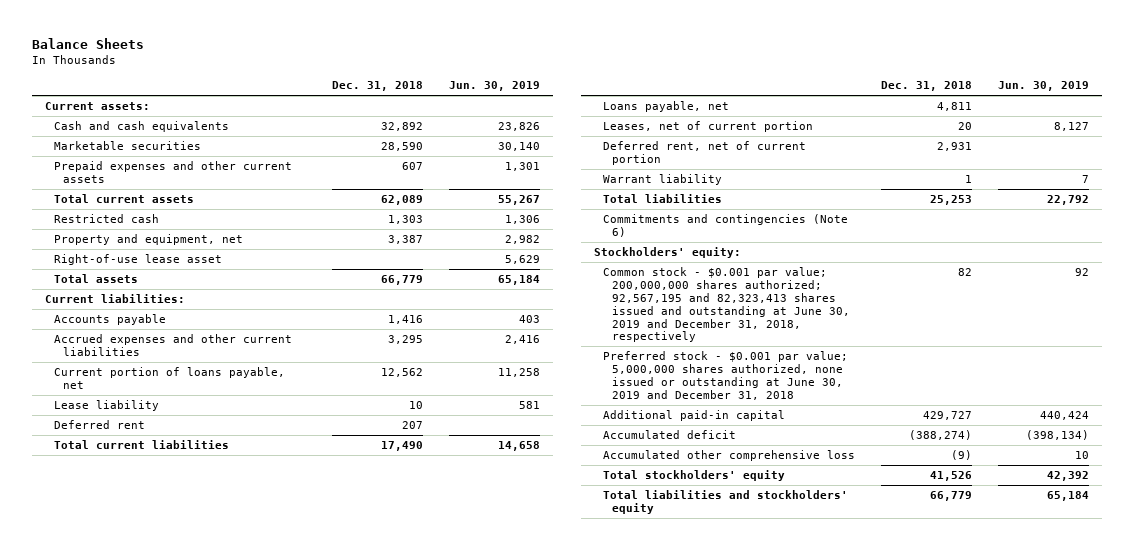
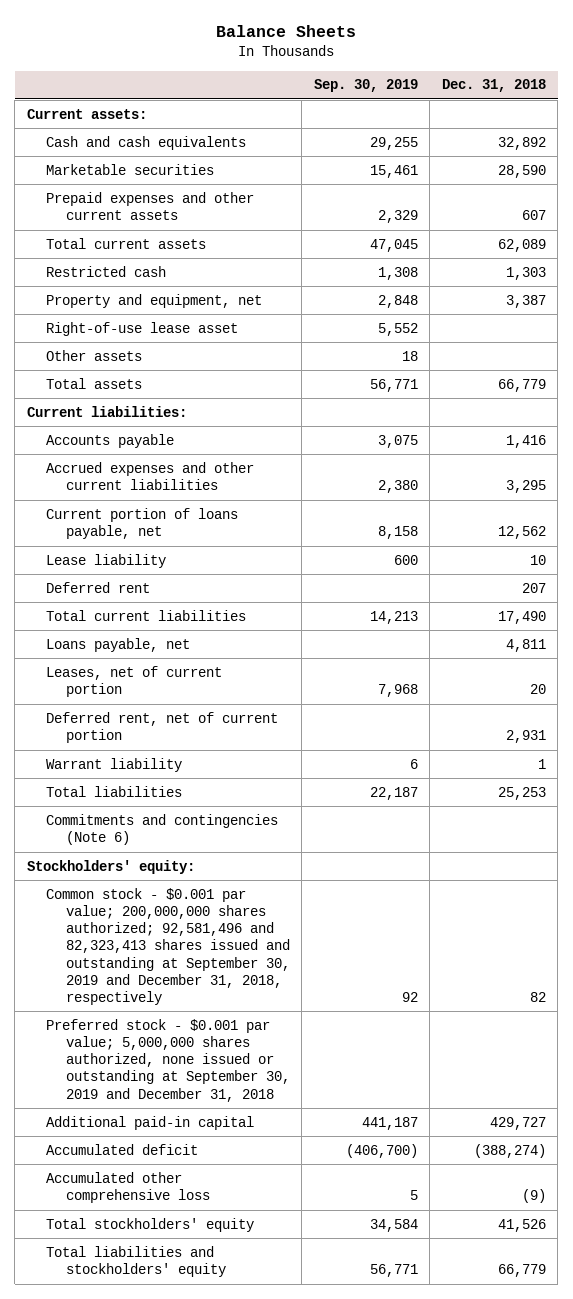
[448,81,540,92] Jun. 30, 2019 -> none
none -> [313,79,418,93] Sep. 30, 2019
none -> [46,349,143,361] Other assets
[602,266,850,343] Common stock - $0.001 par value; 200,000,000 shares authorized; 92,567,195 and 82,323,413 shares issued and outstanding at June 30, 2019 and December 31, 2018, respectively -> [46,887,290,1005] Common stock - $0.001 par value; 200,000,000 shares authorized; 92,581,496 and 82,323,413 shares issued and outstanding at September 30, 2019 and December 31, 2018, respectively
[602,350,848,400] Preferred stock - $0.001 par value; 5,000,000 shares authorized, none issued or outstanding at June 30, 2019 and December 31, 2018 -> [46,1018,290,1102] Preferred stock - $0.001 par value; 5,000,000 shares authorized, none issued or outstanding at September 30, 2019 and December 31, 2018

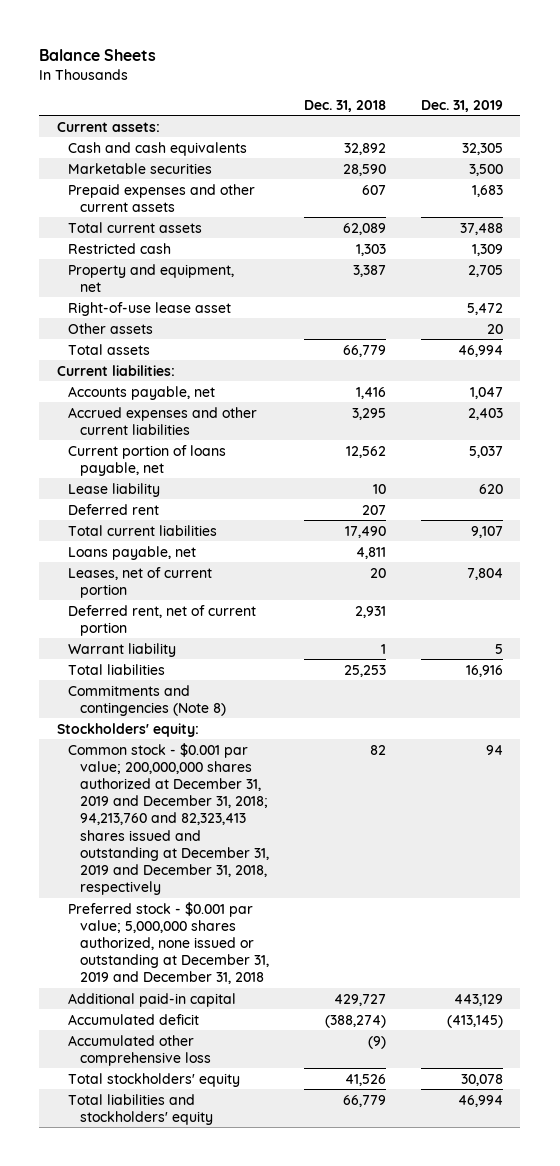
[313,79,418,93] Sep. 30, 2019 -> none
none -> [420,99,503,112] Dec. 31, 2019
[46,433,175,448] Accounts payable -> [68,385,216,400] Accounts payable, net
[46,813,279,846] Commitments and contingencies (Note 6) -> [68,684,226,716] Commitments and contingencies (Note 8)
[46,887,290,1005] Common stock - $0.001 par value; 200,000,000 shares authorized; 92,581,496 and 82,323,413 shares issued and outstanding at September 30, 2019 and December 31, 2018, respectively -> [68,742,269,896] Common stock - $0.001 par value; 200,000,000 shares authorized at December 31, 2019 and December 31, 2018; 94,213,760 and 82,323,413 shares issued and outstanding at December 31, 2019 and December 31, 2018, respectively
[46,1018,290,1102] Preferred stock - $0.001 par value; 5,000,000 shares authorized, none issued or outstanding at September 30, 2019 and December 31, 2018 -> [68,901,269,985] Preferred stock - $0.001 par value; 5,000,000 shares authorized, none issued or outstanding at December 31, 2019 and December 31, 2018

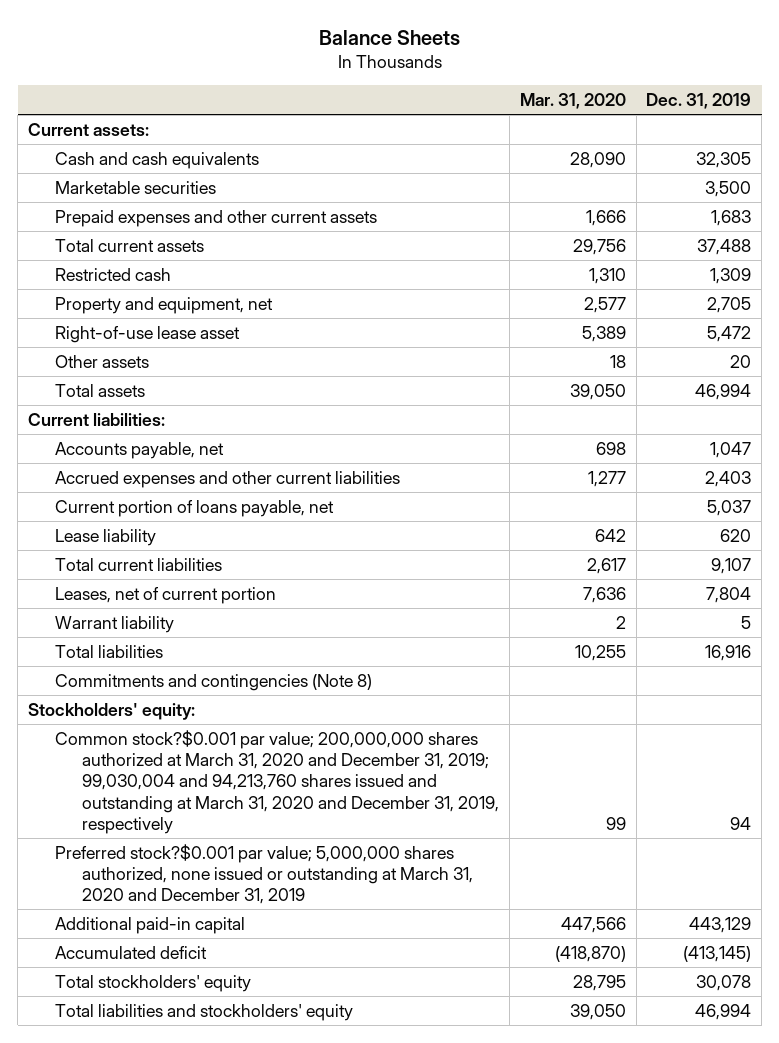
[303,99,386,112] Dec. 31, 2018 -> none
none -> [519,92,626,109] Mar. 31, 2020
[68,503,160,515] Deferred rent -> none
[68,545,197,560] Loans payable, net -> none
[68,604,257,636] Deferred rent, net of current portion -> none
[68,742,269,896] Common stock - $0.001 par value; 200,000,000 shares authorized at December 31, 2019 and December 31, 2018; 94,213,760 and 82,323,413 shares issued and outstanding at December 31, 2019 and December 31, 2018, respectively -> [54,729,499,834] Common stock?$0.001 par value; 200,000,000 shares authorized at March 31, 2020 and December 31, 2019; 99,030,004 and 94,213,760 shares issued and outstanding at March 31, 2020 and December 31, 2019, respectively
[68,901,269,985] Preferred stock - $0.001 par value; 5,000,000 shares authorized, none issued or outstanding at December 31, 2019 and December 31, 2018 -> [54,843,473,905] Preferred stock?$0.001 par value; 5,000,000 shares authorized, none issued or outstanding at March 31, 2020 and December 31, 2019
[68,1034,211,1066] Accumulated other comprehensive loss -> none

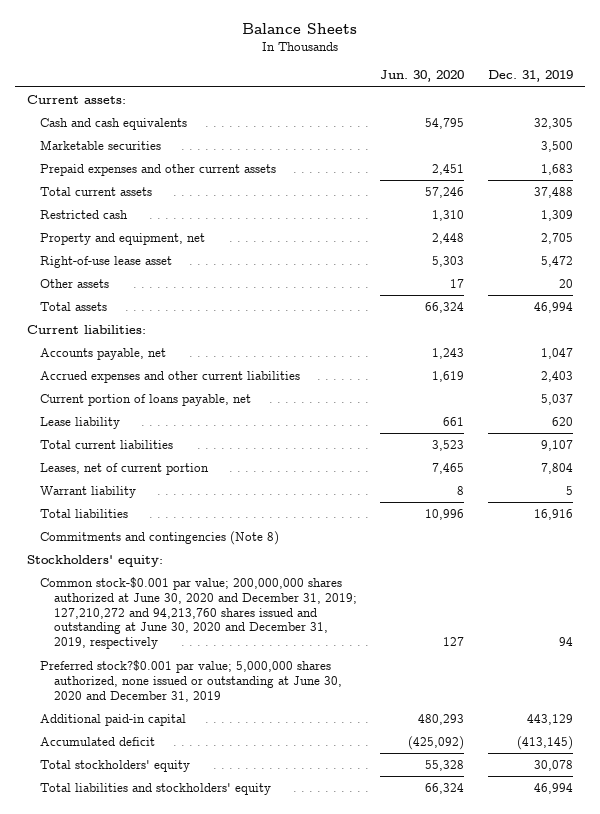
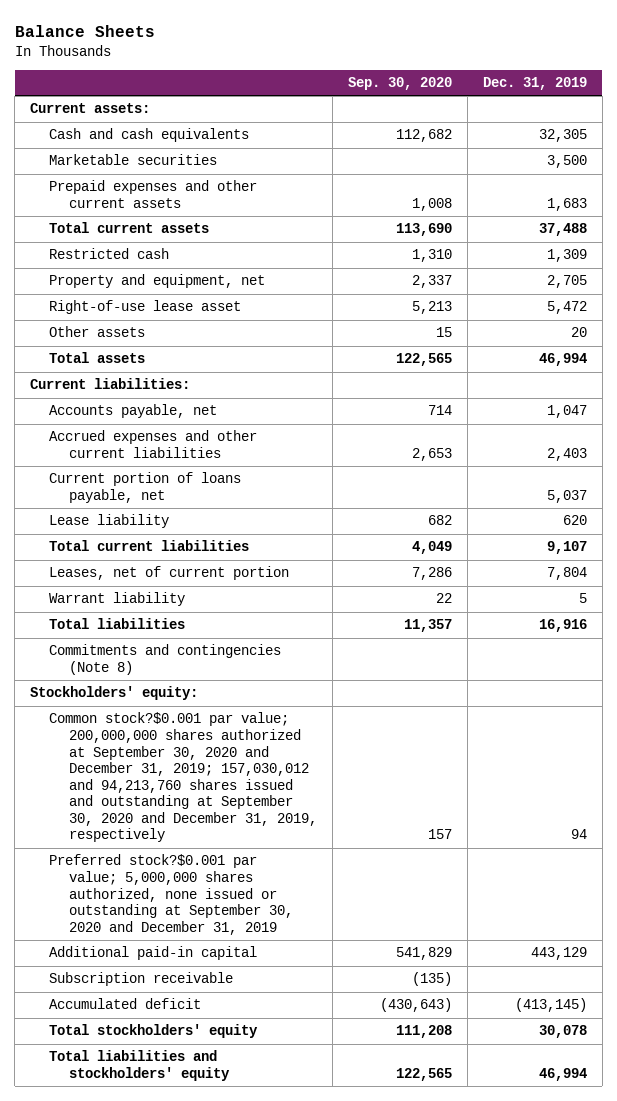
[380,70,465,83] Jun. 30, 2020 -> none
none -> [347,77,452,91] Sep. 30, 2020
[40,576,357,650] Common stock-$0.001 par value; 200,000,000 shares authorized at June 30, 2020 and December 31, 2019; 127,210,272 and 94,213,760 shares issued and outstanding at June 30, 2020 and December 31, 2019, respectively -> [49,712,317,843] Common stock?$0.001 par value; 200,000,000 shares authorized at September 30, 2020 and December 31, 2019; 157,030,012 and 94,213,760 shares issued and outstanding at September 30, 2020 and December 31, 2019, respectively
[40,659,342,702] Preferred stock?$0.001 par value; 5,000,000 shares authorized, none issued or outstanding at June 30, 2020 and December 31, 2019 -> [49,854,293,935] Preferred stock?$0.001 par value; 5,000,000 shares authorized, none issued or outstanding at September 30, 2020 and December 31, 2019
none -> [49,972,234,987] Subscription receivable

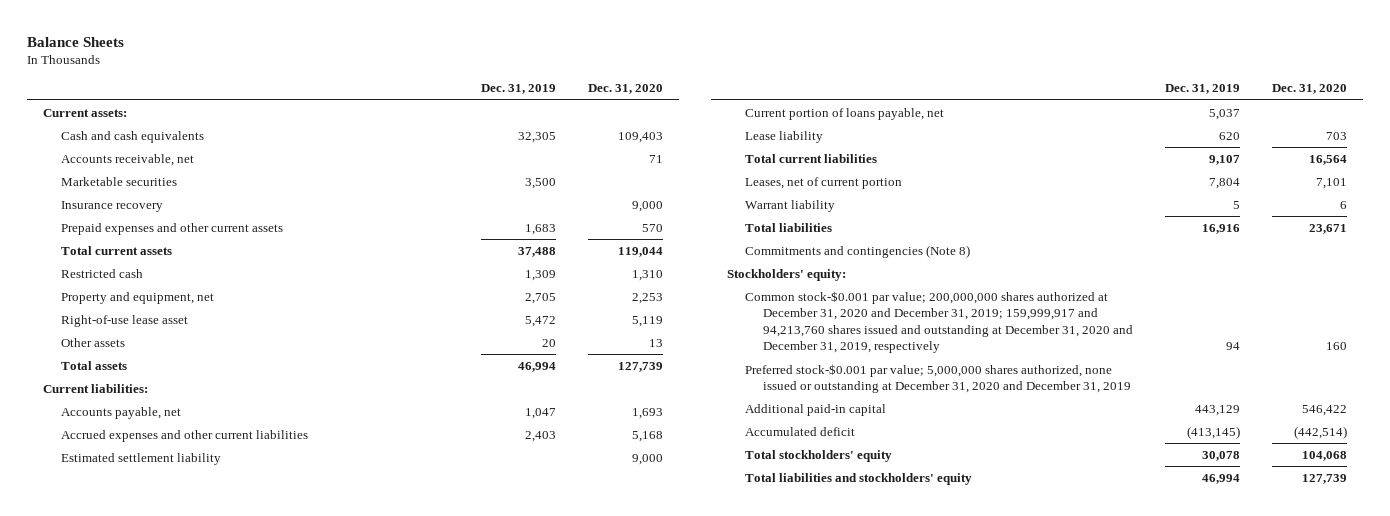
[347,77,452,91] Sep. 30, 2020 -> none
none -> [587,84,663,95] Dec. 31, 2020
none -> [60,153,194,166] Accounts receivable, net
none -> [60,200,163,212] Insurance recovery
none -> [60,452,221,465] Estimated settlement liability
[49,712,317,843] Common stock?$0.001 par value; 200,000,000 shares authorized at September 30, 2020 and December 31, 2019; 157,030,012 and 94,213,760 shares issued and outstanding at September 30, 2020 and December 31, 2019, respectively -> [745,290,1133,354] Common stock-$0.001 par value; 200,000,000 shares authorized at December 31, 2020 and December 31, 2019; 159,999,917 and 94,213,760 shares issued and outstanding at December 31, 2020 and December 31, 2019, respectively
[49,854,293,935] Preferred stock?$0.001 par value; 5,000,000 shares authorized, none issued or outstanding at September 30, 2020 and December 31, 2019 -> [745,363,1131,394] Preferred stock-$0.001 par value; 5,000,000 shares authorized, none issued or outstanding at December 31, 2020 and December 31, 2019
[49,972,234,987] Subscription receivable -> none

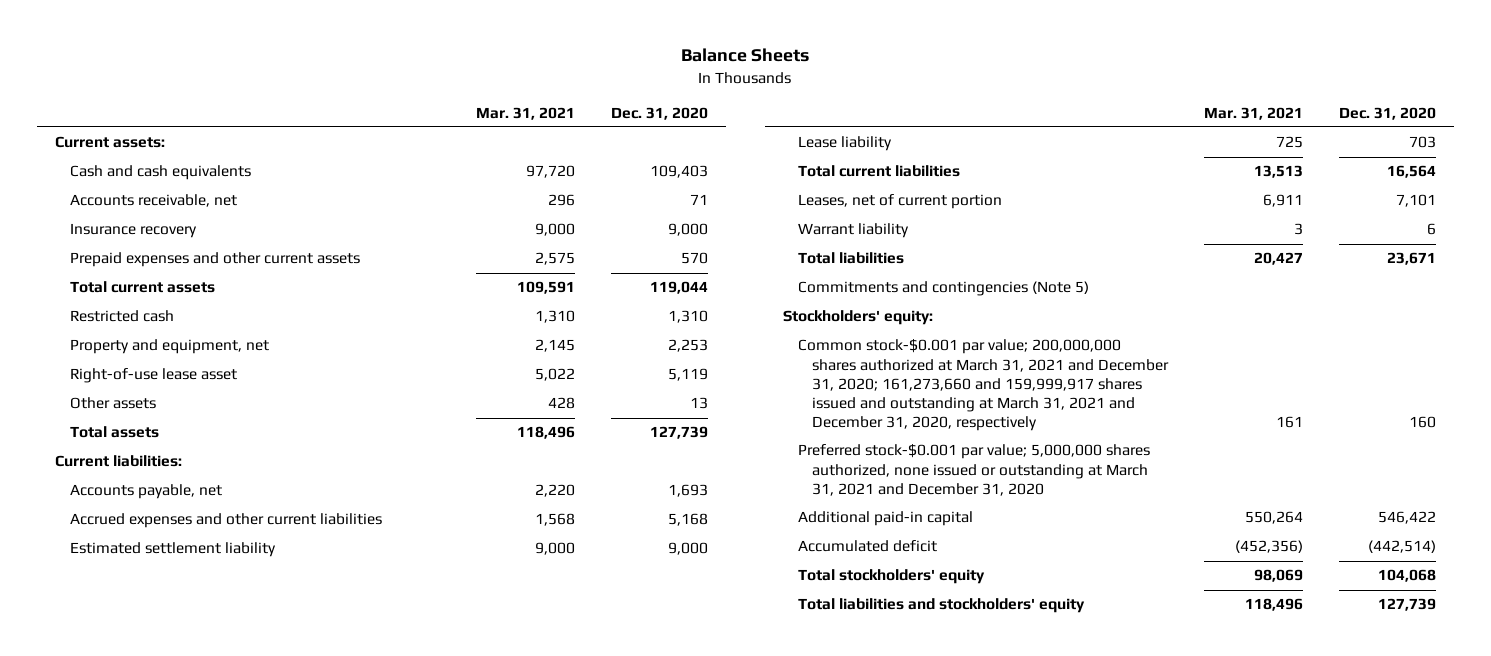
[480,84,556,95] Dec. 31, 2019 -> none
none -> [476,106,576,120] Mar. 31, 2021
[60,176,177,186] Marketable securities -> none
[745,107,945,120] Current portion of loans payable, net -> none
[745,244,971,258] Commitments and contingencies (Note 8) -> [797,281,1089,297] Commitments and contingencies (Note 5)
[745,290,1133,354] Common stock-$0.001 par value; 200,000,000 shares authorized at December 31, 2020 and December 31, 2019; 159,999,917 and 94,213,760 shares issued and outstanding at December 31, 2020 and December 31, 2019, respectively -> [797,339,1170,432] Common stock-$0.001 par value; 200,000,000 shares authorized at March 31, 2021 and December 31, 2020; 161,273,660 and 159,999,917 shares issued and outstanding at March 31, 2021 and December 31, 2020, respectively
[745,363,1131,394] Preferred stock-$0.001 par value; 5,000,000 shares authorized, none issued or outstanding at December 31, 2020 and December 31, 2019 -> [797,444,1150,496] Preferred stock-$0.001 par value; 5,000,000 shares authorized, none issued or outstanding at March 31, 2021 and December 31, 2020

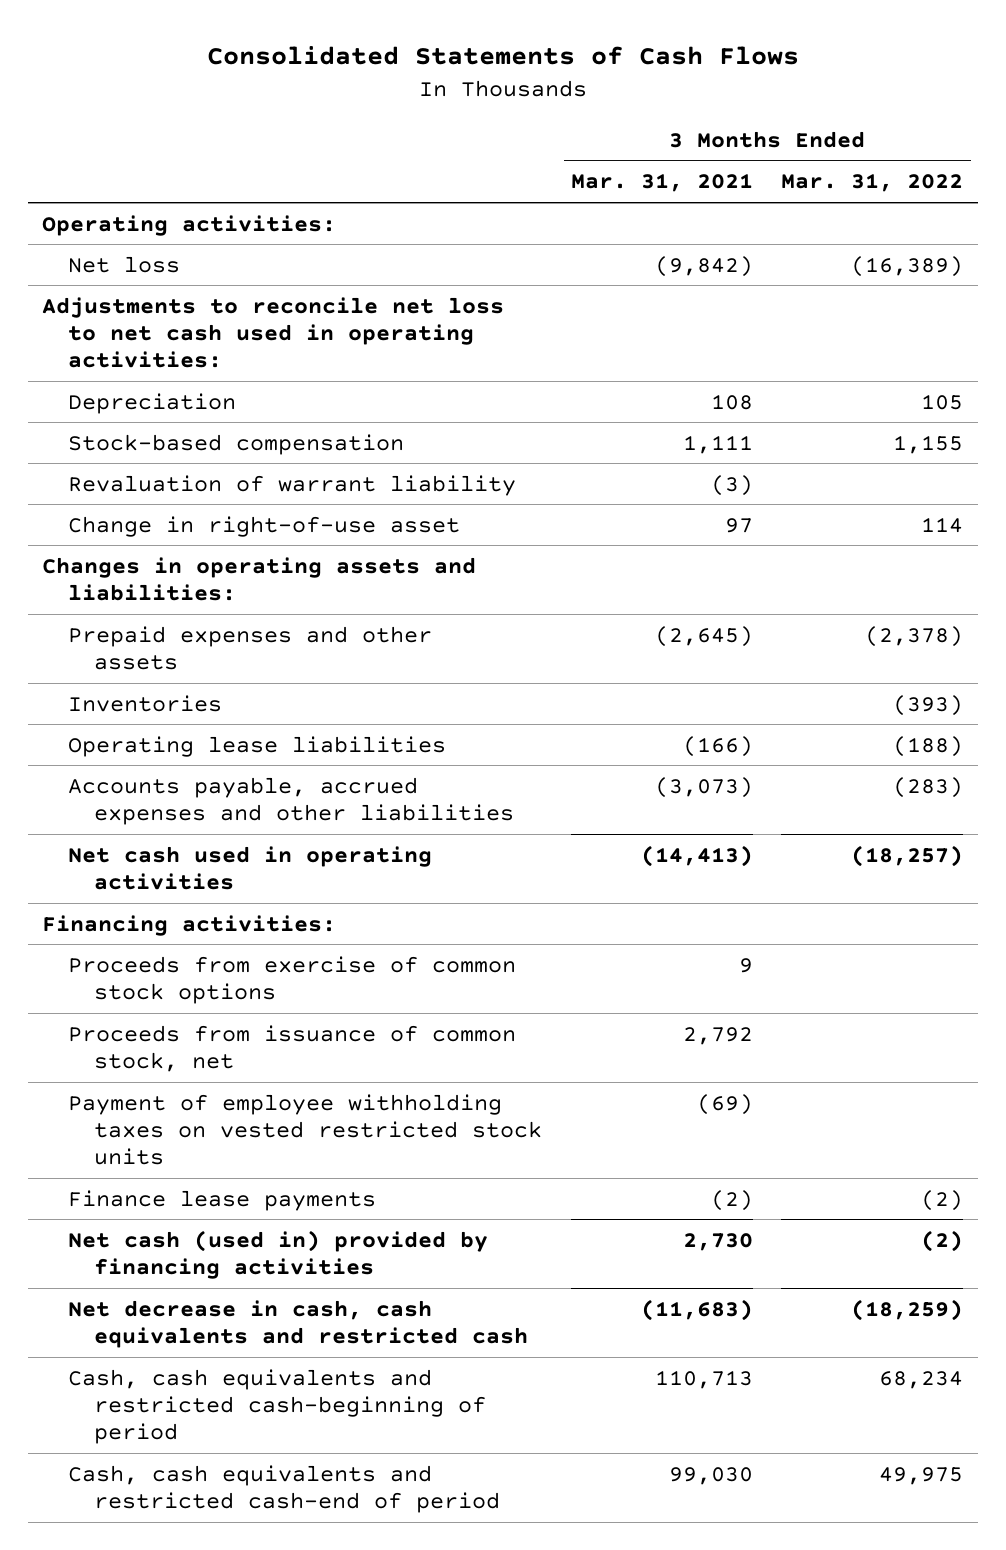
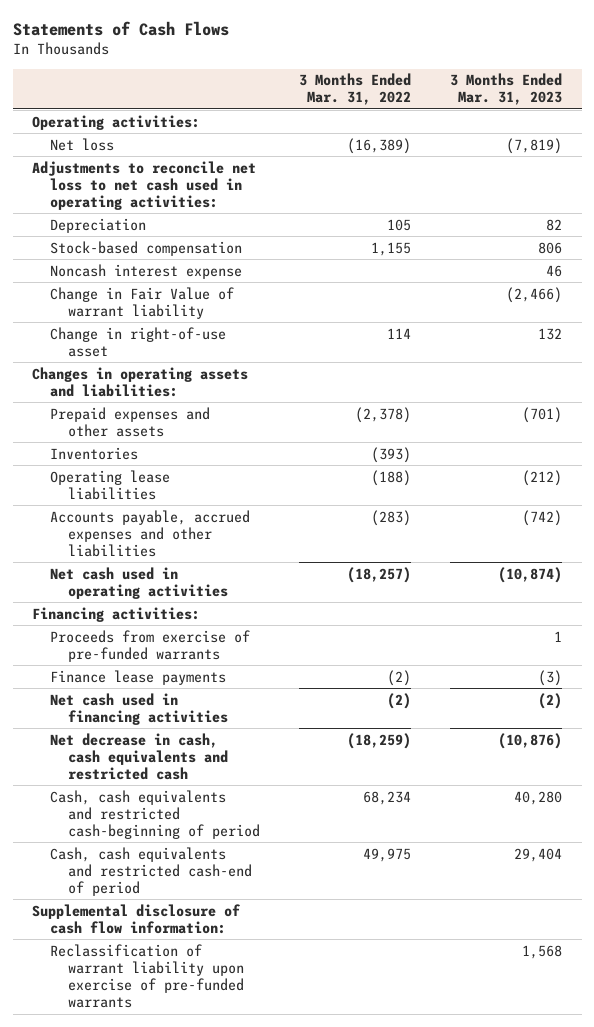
[206,46,799,66] Consolidated Statements of Cash Flows -> [12,20,229,36] Statements of Cash Flows
[570,173,753,193] Mar. 31, 2021 -> none
none -> [450,73,563,106] 3 Months Ended Mar. 31, 2023
none -> [49,263,242,279] Noncash interest expense
[68,474,517,496] Revaluation of warrant liability -> [49,286,234,319] Change in Fair Value of warrant liability
[68,955,517,1004] Proceeds from exercise of common stock options -> none
[68,1024,517,1072] Proceeds from issuance of common stock, net -> none
[68,1093,542,1165] Payment of employee withholding taxes on vested restricted stock units -> none
none -> [49,629,250,662] Proceeds from exercise of pre-funded warrants
[68,1229,489,1279] Net cash (used in) provided by financing activities -> [49,692,228,725] Net cash used in financing activities
none -> [32,903,242,934] Supplemental disclosure of cash flow information:
none -> [49,943,244,1009] Reclassification of warrant liability upon exercise of pre-funded warrants

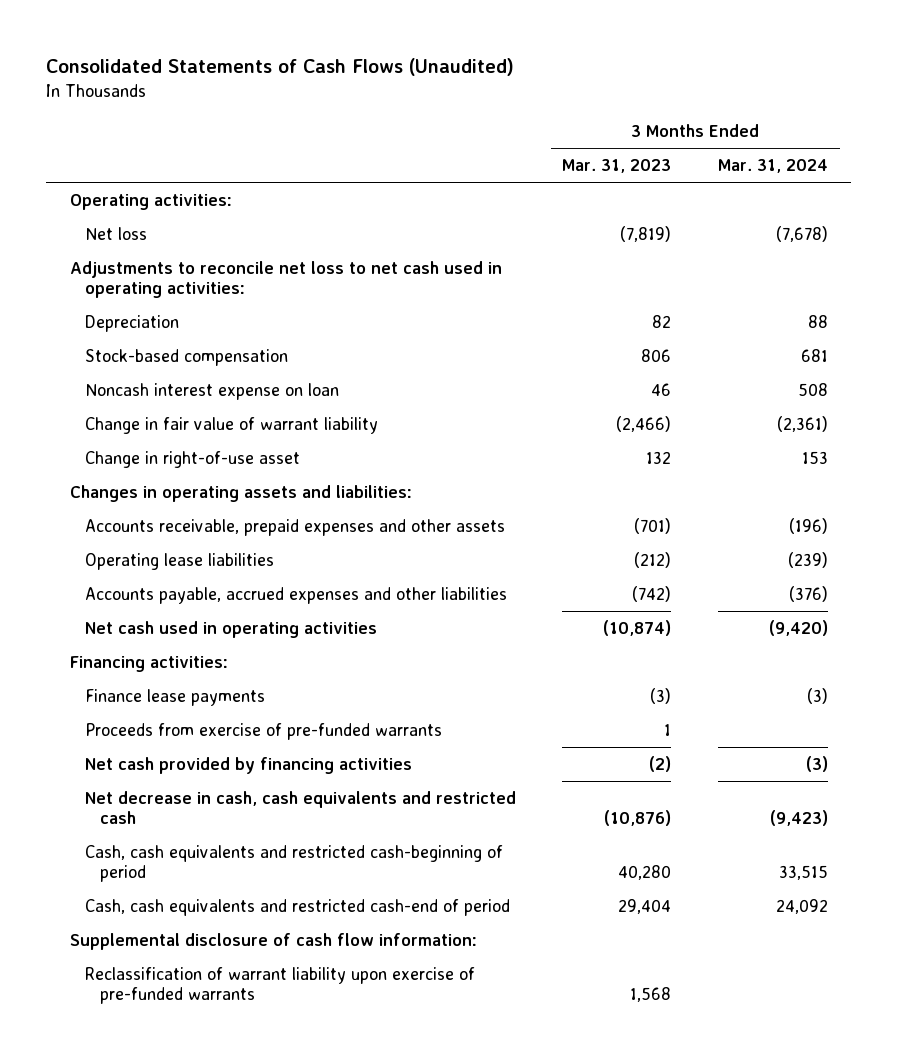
[12,20,229,36] Statements of Cash Flows -> [46,58,515,77] Consolidated Statements of Cash Flows (Unaudited)
[298,73,411,106] 3 Months Ended Mar. 31, 2022 -> none
none -> [718,159,829,174] Mar. 31, 2024
[49,263,242,279] Noncash interest expense -> [84,382,339,400] Noncash interest expense on loan
[49,286,234,319] Change in Fair Value of warrant liability -> [84,416,378,434] Change in fair value of warrant liability
[49,446,138,460] Inventories -> none
[49,406,210,437] Prepaid expenses and other assets -> [84,518,505,536] Accounts receivable, prepaid expenses and other assets
[49,629,250,662] Proceeds from exercise of pre-funded warrants -> [84,722,442,740] Proceeds from exercise of pre-funded warrants
[49,692,228,725] Net cash used in financing activities -> [84,756,412,774] Net cash provided by financing activities

